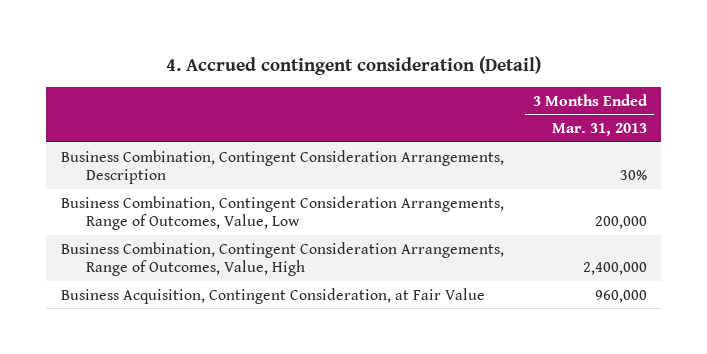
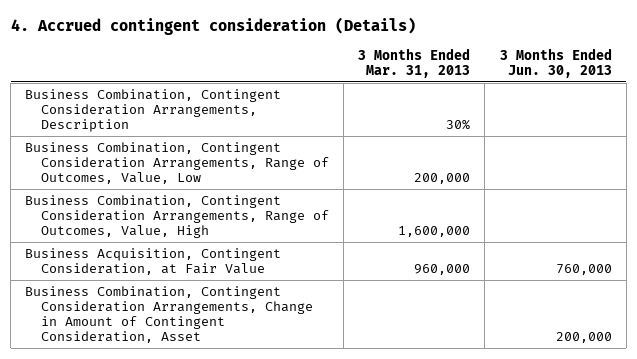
[165,56,541,76] 4. Accrued contingent consideration (Detail) -> [10,16,416,35] 4. Accrued contingent consideration (Details)
none -> [499,47,612,78] 3 Months Ended Jun. 30, 2013
[582,262,647,276] 2,400,000 -> [398,226,471,238] 1,600,000
none -> [25,286,314,343] Business Combination, Contingent Consideration Arrangements, Change in Amount of Contingent Consideration, Asset

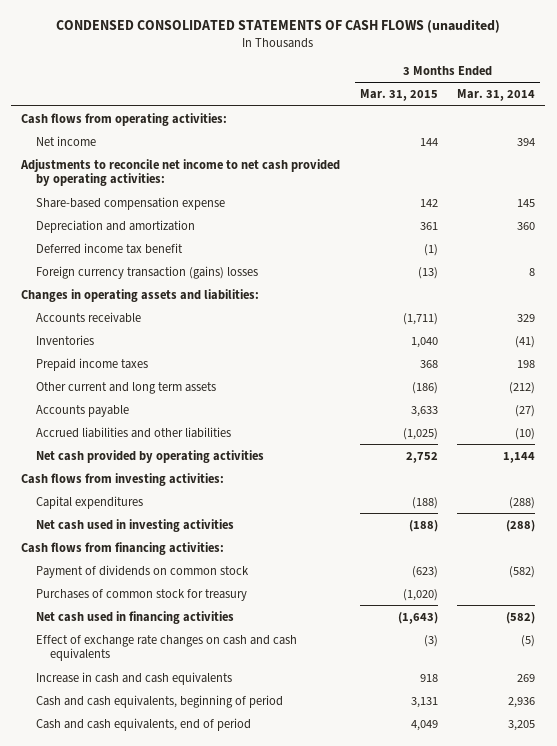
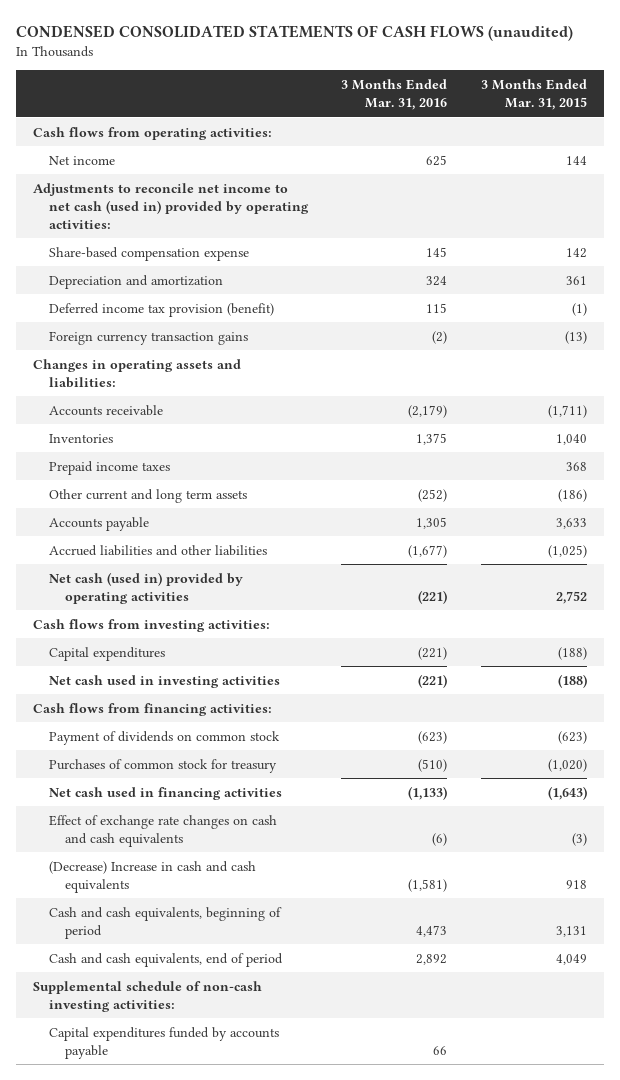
[457,89,536,102] Mar. 31, 2014 -> none
none -> [341,78,448,110] 3 Months Ended Mar. 31, 2016
[20,158,341,187] Adjustments to reconcile net income to net cash provided by operating activities: -> [32,182,309,229] Adjustments to reconcile net income to net cash (used in) provided by operating activities:
[35,242,183,254] Deferred income tax benefit -> [48,302,274,317] Deferred income tax provision (benefit)
[35,265,258,279] Foreign currency transaction (gains) losses -> [48,330,248,345] Foreign currency transaction gains
[35,449,264,463] Net cash provided by operating activities -> [48,571,243,604] Net cash (used in) provided by operating activities
[35,671,232,685] Increase in cash and cash equivalents -> [48,860,256,893] (Decrease) Increase in cash and cash equivalents
none -> [32,980,262,1012] Supplemental schedule of non-cash investing activities:
none -> [48,1026,279,1059] Capital expenditures funded by accounts payable

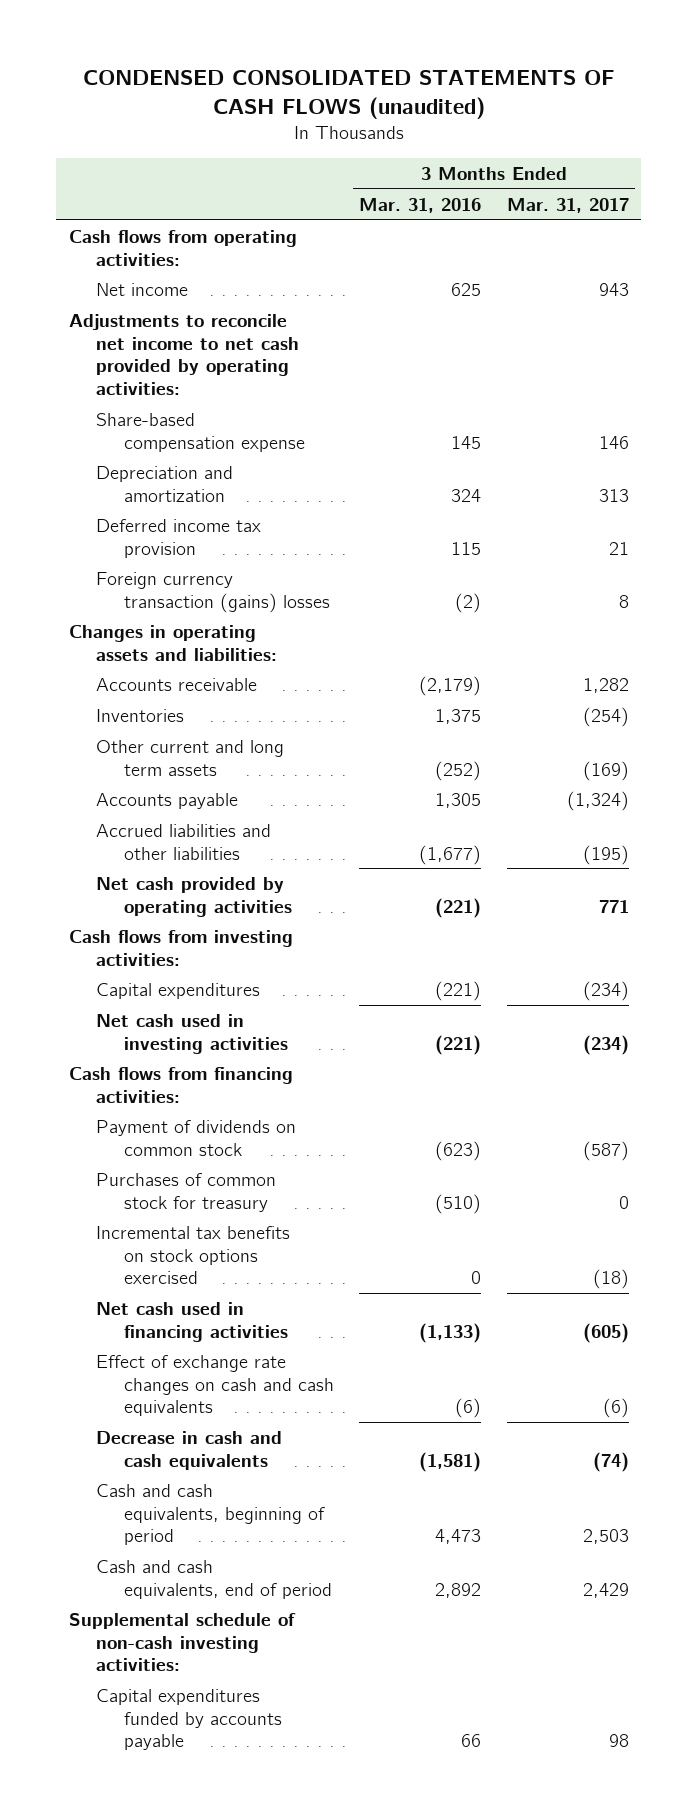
[481,78,588,110] 3 Months Ended Mar. 31, 2015 -> none
none -> [506,197,629,213] Mar. 31, 2017
[32,182,309,229] Adjustments to reconcile net income to net cash (used in) provided by operating activities: -> [68,313,300,395] Adjustments to reconcile net income to net cash provided by operating activities:
[48,302,274,317] Deferred income tax provision (benefit) -> [96,518,262,558] Deferred income tax provision
[48,330,248,345] Foreign currency transaction gains -> [96,571,331,613] Foreign currency transaction (gains) losses
[48,460,170,475] Prepaid income taxes -> none
[48,571,243,604] Net cash (used in) provided by operating activities -> [96,876,293,917] Net cash provided by operating activities
none -> [96,1225,291,1285] Incremental tax benefits on stock options exercised
[48,860,256,893] (Decrease) Increase in cash and cash equivalents -> [96,1430,283,1470] Decrease in cash and cash equivalents

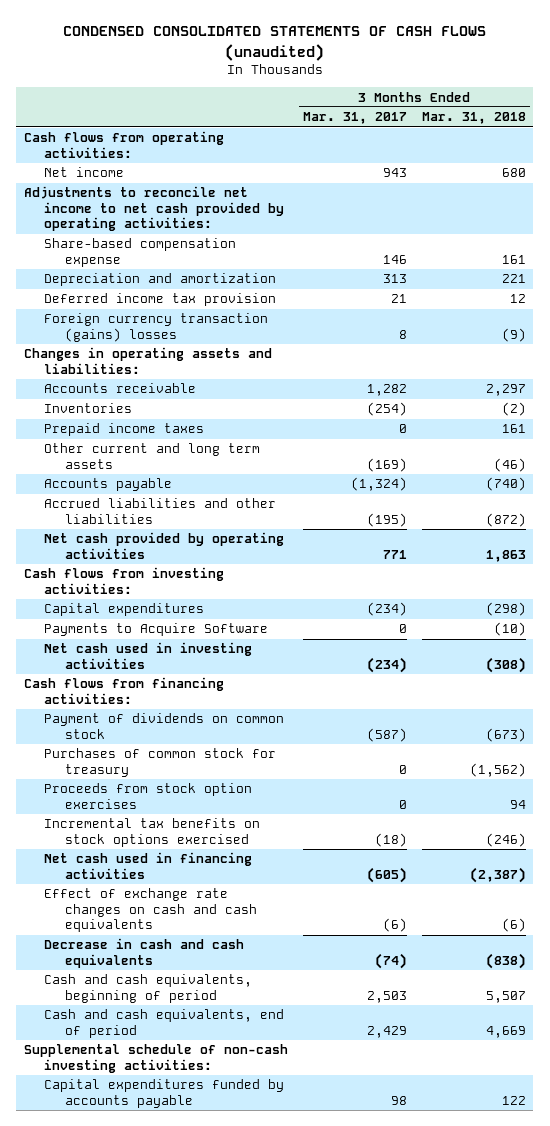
[359,197,482,213] Mar. 31, 2016 -> none
none -> [421,112,526,125] Mar. 31, 2018
none -> [44,423,205,437] Prepaid income taxes
none -> [44,623,269,637] Payments to Acquire Software
none -> [44,783,253,809] Proceeds from stock option exercises

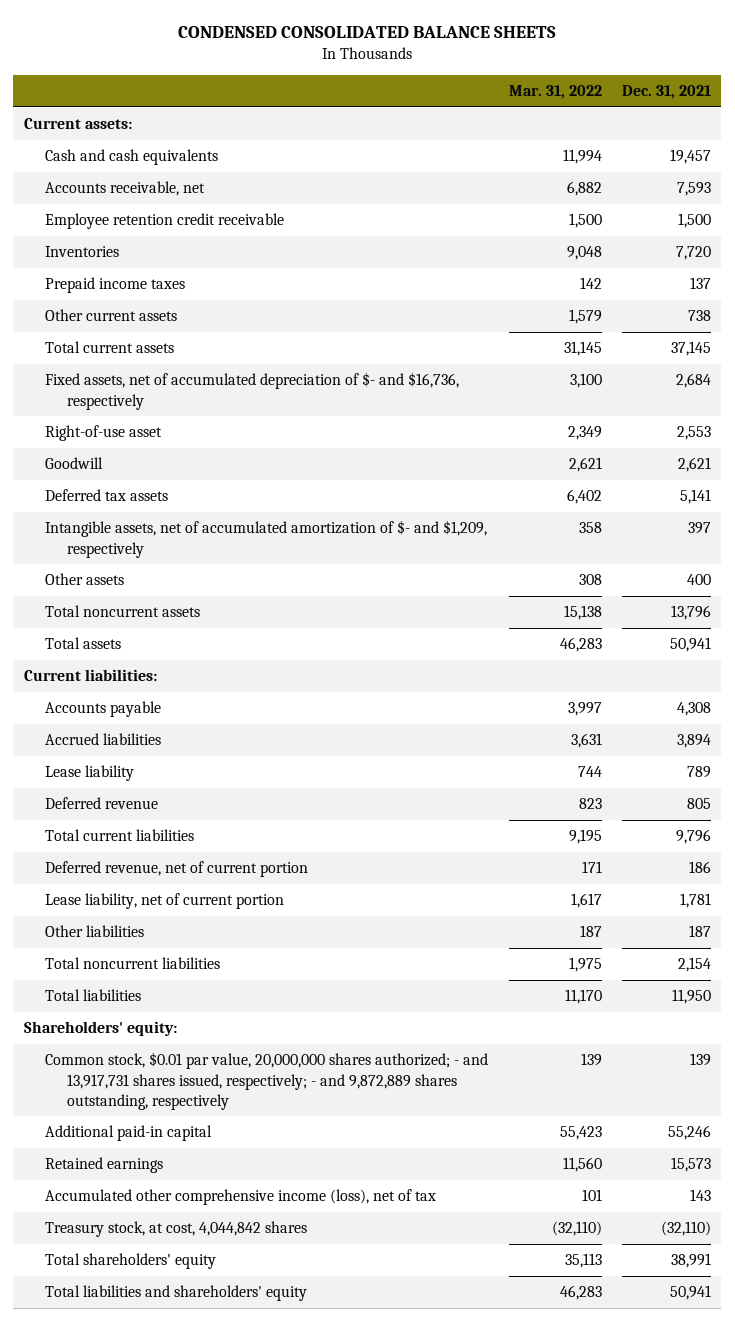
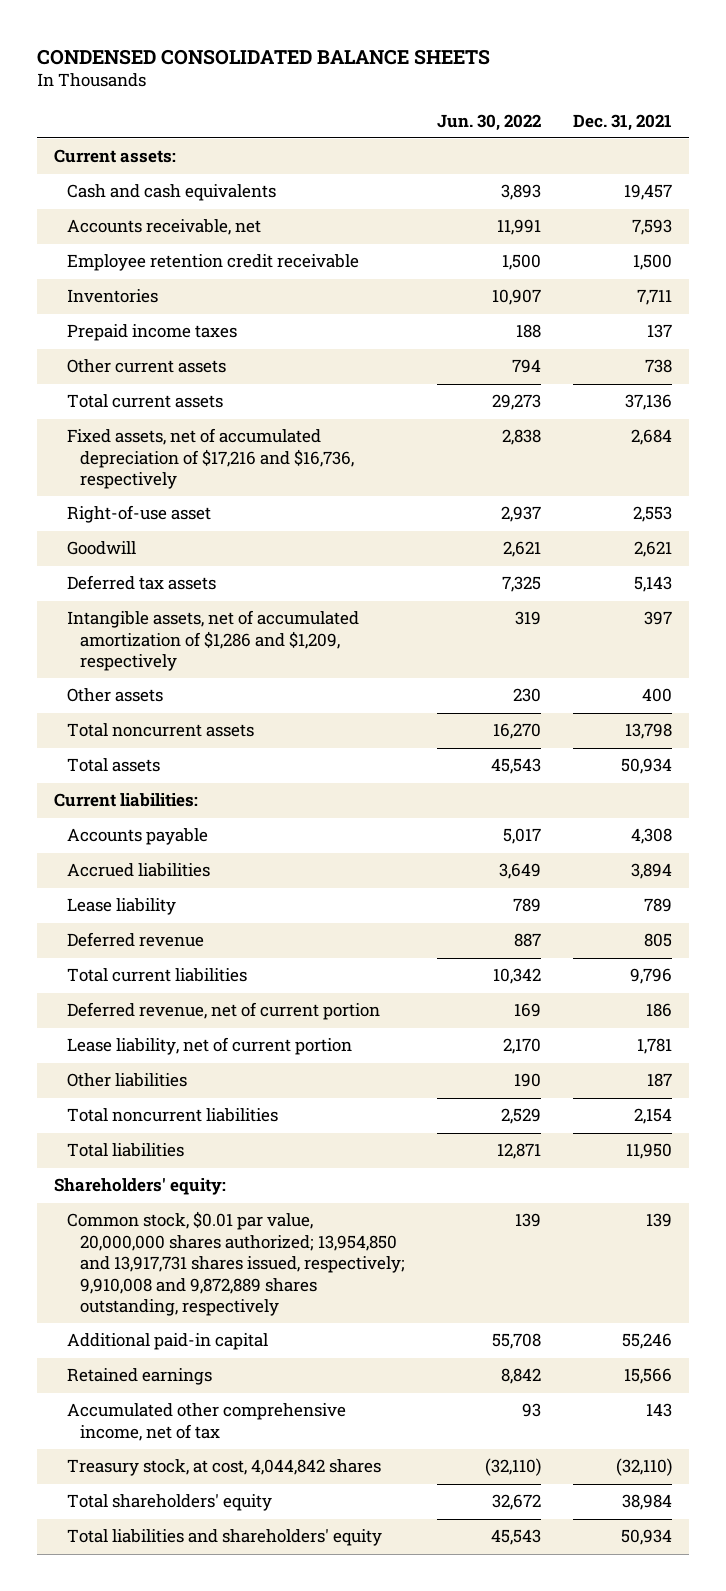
[508,85,602,100] Mar. 31, 2022 -> none
none -> [436,113,541,131] Jun. 30, 2022
[676,246,712,261] 7,720 -> [637,289,673,306] 7,711
[671,341,712,357] 37,145 -> [625,394,673,411] 37,136
[45,372,460,410] Fixed assets, net of accumulated depreciation of $- and $16,736, respectively -> [66,428,354,490] Fixed assets, net of accumulated depreciation of $17,216 and $16,736, respectively
[680,489,712,505] 5,141 -> [634,576,673,593] 5,143
[45,520,488,558] Intangible assets, net of accumulated amortization of $- and $1,209, respectively -> [66,610,359,672] Intangible assets, net of accumulated amortization of $1,286 and $1,209, respectively
[671,605,712,621] 13,796 -> [625,723,673,740] 13,798
[670,637,712,653] 50,941 -> [621,758,673,775] 50,934
[45,1052,489,1110] Common stock, $0.01 par value, 20,000,000 shares authorized; - and 13,917,731 shares issued, respectively; - and 9,872,889 shares outstanding, respectively -> [66,1211,405,1317] Common stock, $0.01 par value, 20,000,000 shares authorized; 13,954,850 and 13,917,731 shares issued, respectively; 9,910,008 and 9,872,889 shares outstanding, respectively
[671,1157,712,1173] 15,573 -> [624,1368,673,1385] 15,566
[45,1189,437,1206] Accumulated other comprehensive income (loss), net of tax -> [66,1403,346,1441] Accumulated other comprehensive income, net of tax
[671,1253,712,1269] 38,991 -> [622,1494,673,1511] 38,984
[670,1285,712,1301] 50,941 -> [621,1529,673,1546] 50,934

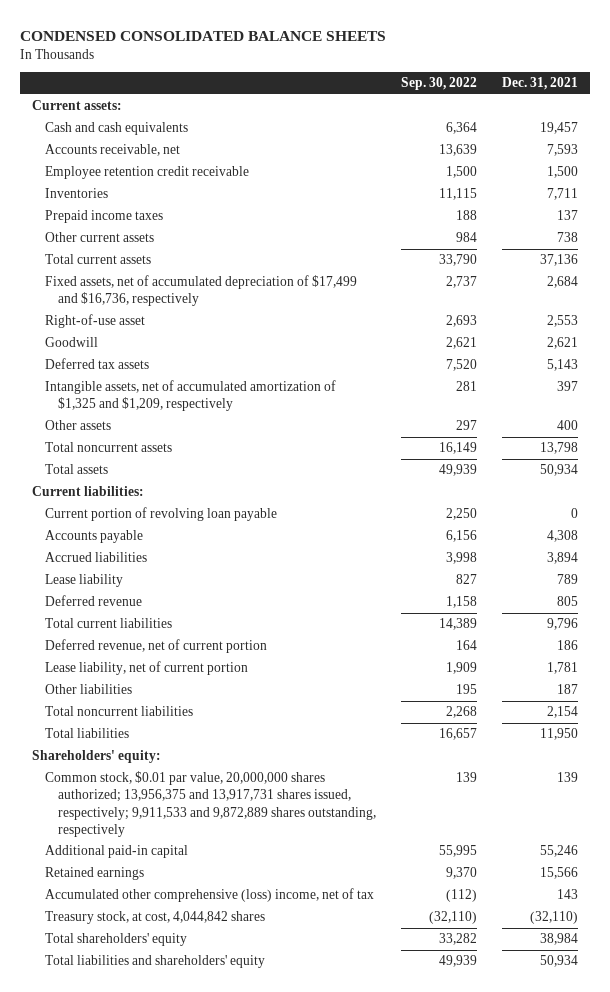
[436,113,541,131] Jun. 30, 2022 -> none
none -> [401,77,478,91] Sep. 30, 2022
[66,428,354,490] Fixed assets, net of accumulated depreciation of $17,216 and $16,736, respectively -> [45,275,358,307] Fixed assets, net of accumulated depreciation of $17,499 and $16,736, respectively
[66,610,359,672] Intangible assets, net of accumulated amortization of $1,286 and $1,209, respectively -> [45,380,337,412] Intangible assets, net of accumulated amortization of $1,325 and $1,209, respectively
none -> [45,507,278,522] Current portion of revolving loan payable
[66,1211,405,1317] Common stock, $0.01 par value, 20,000,000 shares authorized; 13,954,850 and 13,917,731 shares issued, respectively; 9,910,008 and 9,872,889 shares outstanding, respectively -> [45,771,377,837] Common stock, $0.01 par value, 20,000,000 shares authorized; 13,956,375 and 13,917,731 shares issued, respectively; 9,911,533 and 9,872,889 shares outstanding, respectively
[66,1403,346,1441] Accumulated other comprehensive income, net of tax -> [45,888,375,903] Accumulated other comprehensive (loss) income, net of tax

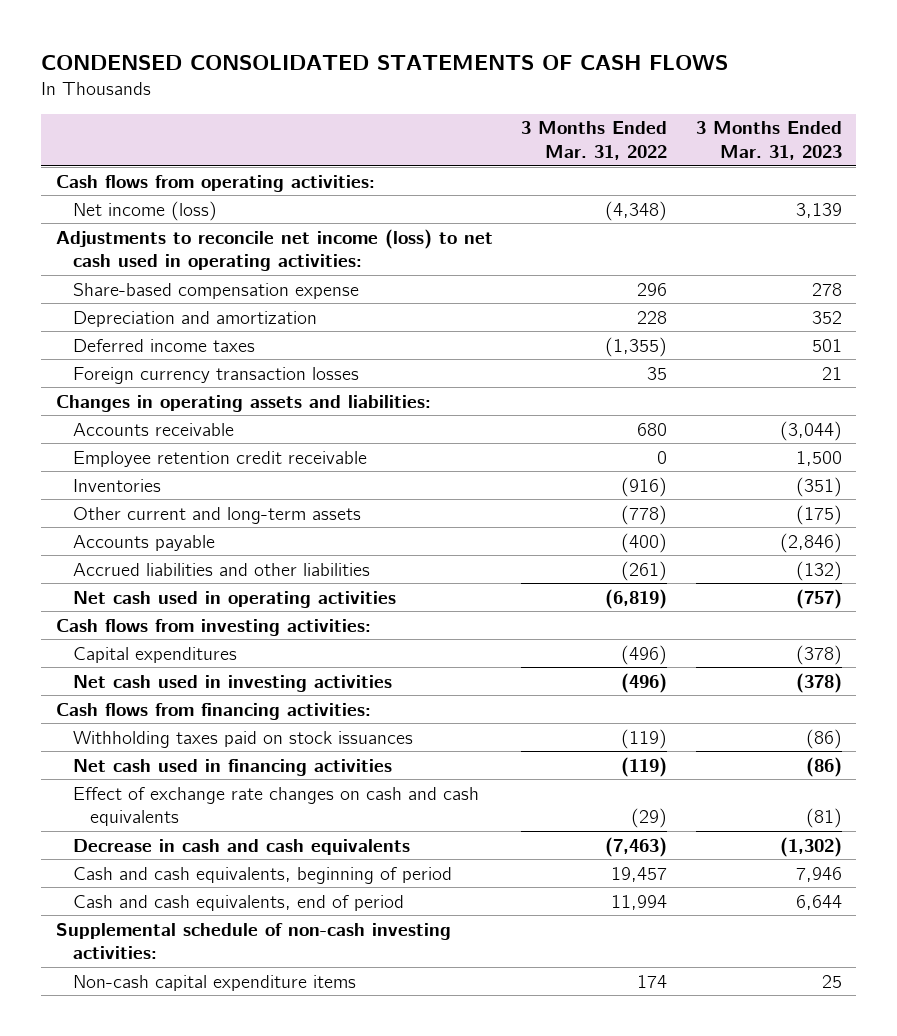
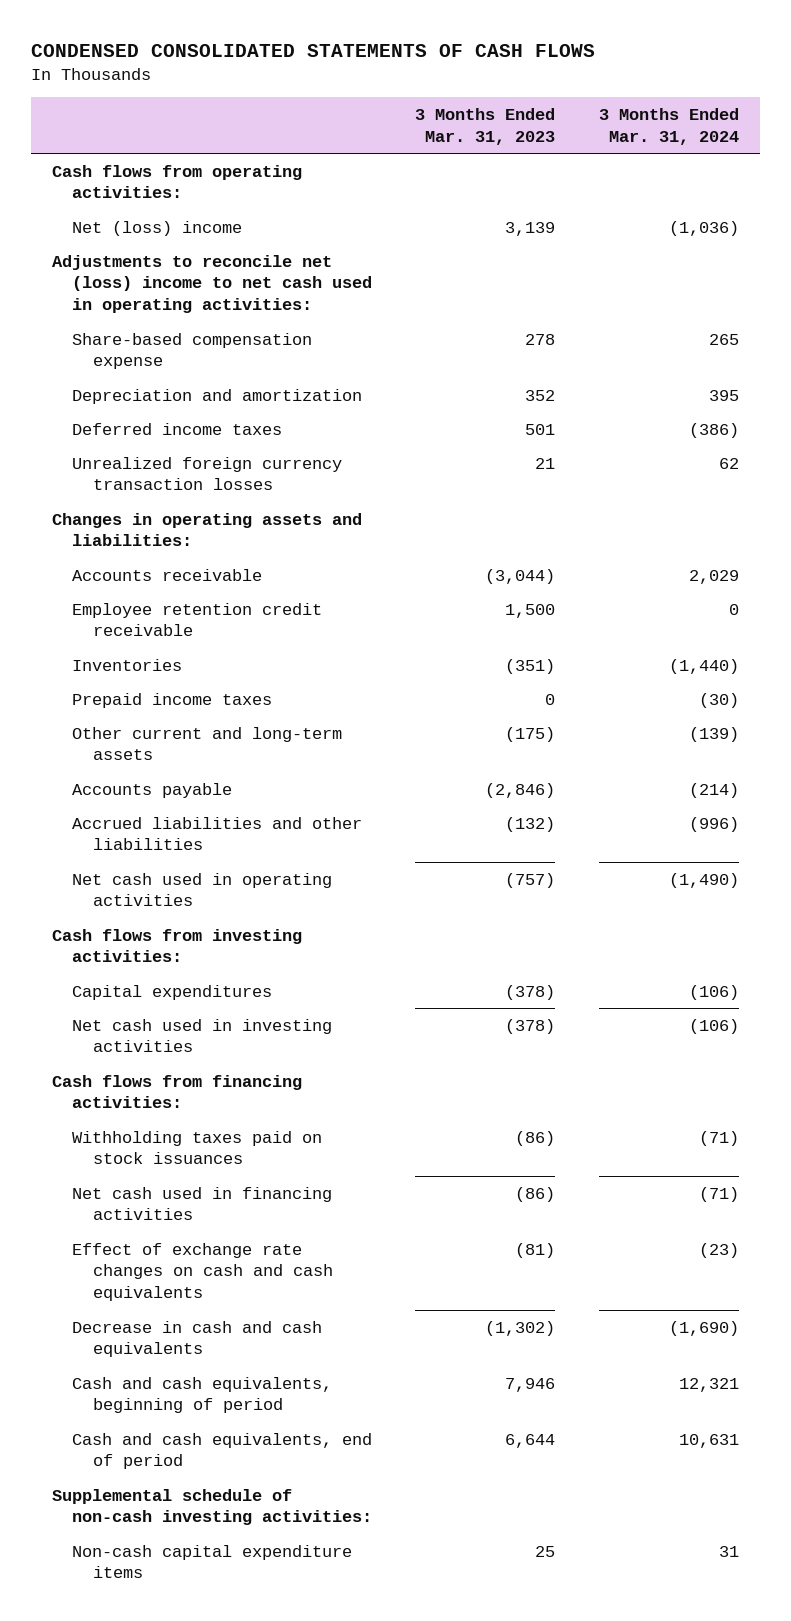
[521,121,668,161] 3 Months Ended Mar. 31, 2022 -> none
none -> [598,108,739,145] 3 Months Ended Mar. 31, 2024
[72,200,217,221] Net income (loss) -> [72,220,243,236] Net (loss) income
[55,228,493,272] Adjustments to reconcile net income (loss) to net cash used in operating activities: -> [52,254,373,314] Adjustments to reconcile net (loss) income to net cash used in operating activities:
[72,366,359,384] Foreign currency transaction losses -> [72,456,343,491] Unrealized foreign currency transaction losses
none -> [72,692,273,708] Prepaid income taxes

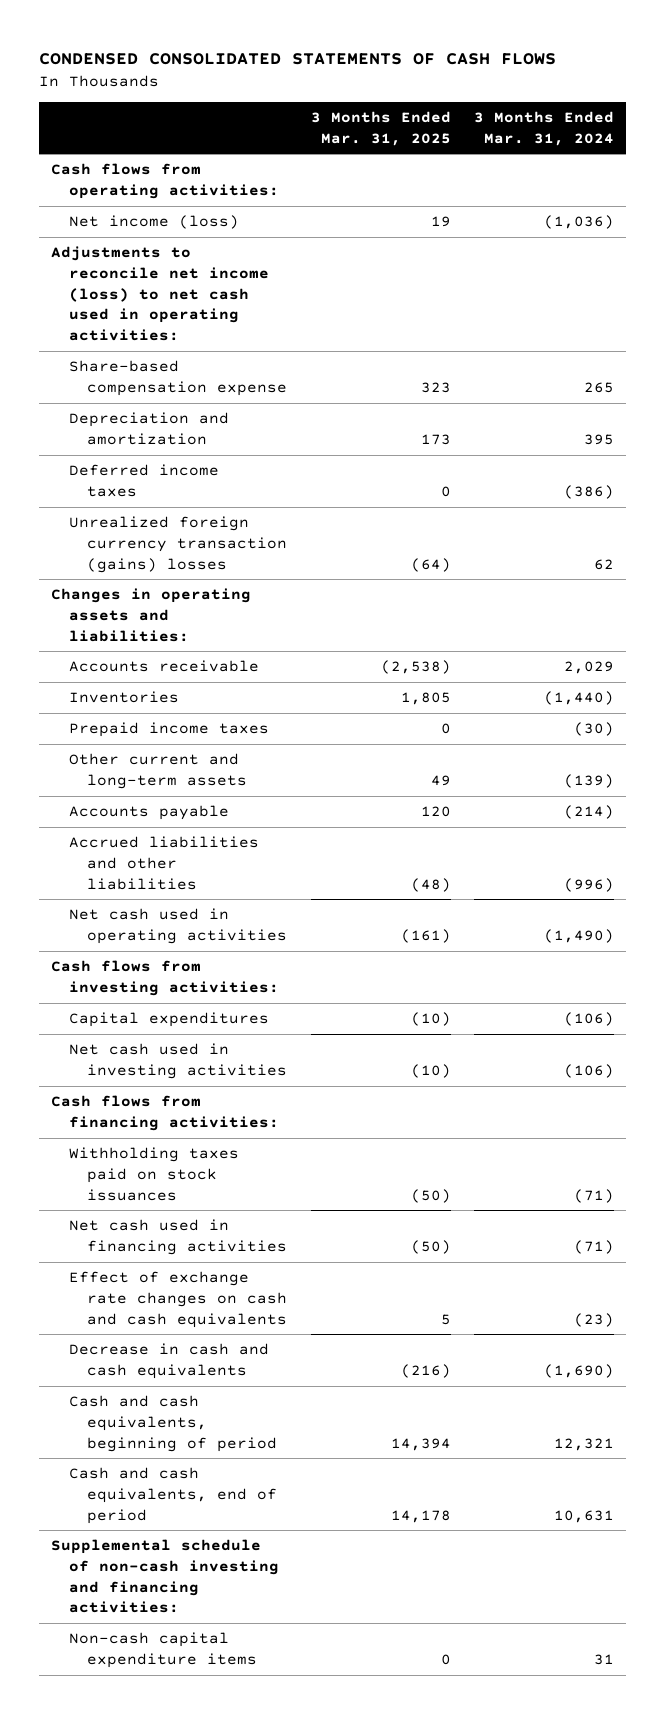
[415,108,556,145] 3 Months Ended Mar. 31, 2023 -> none
none -> [310,110,451,146] 3 Months Ended Mar. 31, 2025
[72,220,243,236] Net (loss) income -> [69,215,240,230] Net income (loss)
[52,254,373,314] Adjustments to reconcile net (loss) income to net cash used in operating activities: -> [50,246,270,341] Adjustments to reconcile net income (loss) to net cash used in operating activities:
[72,456,343,491] Unrealized foreign currency transaction losses -> [69,516,288,573] Unrealized foreign currency transaction (gains) losses
[72,602,323,637] Employee retention credit receivable -> none
[52,1488,373,1526] Supplemental schedule of non-cash investing activities: -> [50,1539,280,1614] Supplemental schedule of non-cash investing and financing activities:

